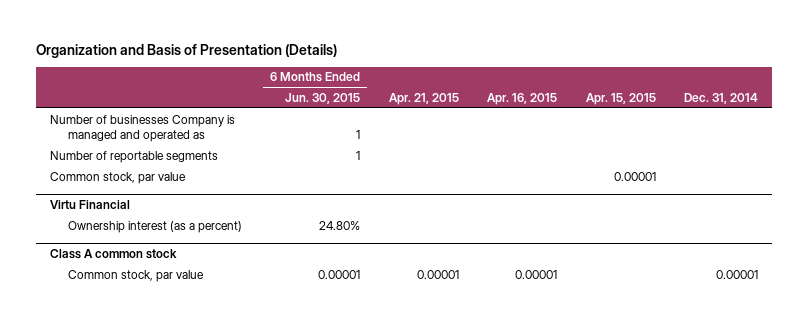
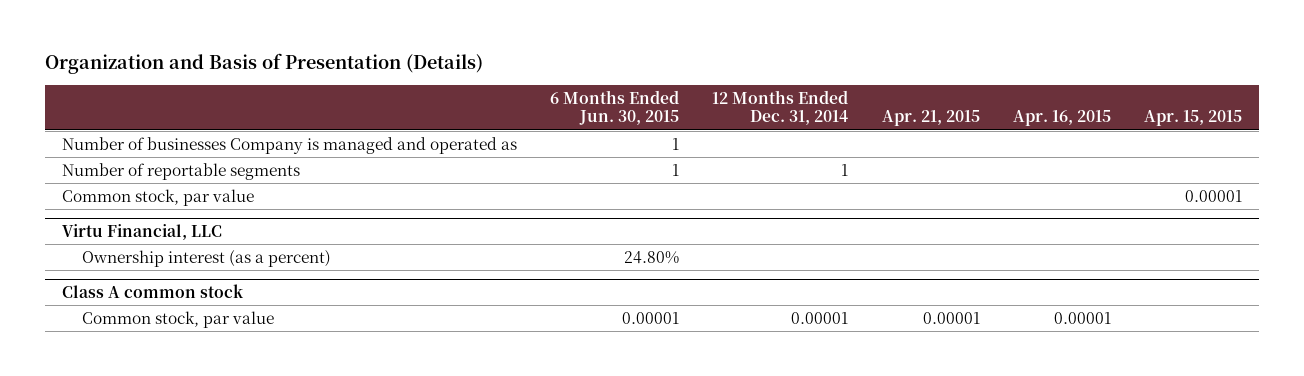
[684,93,759,105] Dec. 31, 2014 -> none
none -> [712,89,849,126] 12 Months Ended Dec. 31, 2014
[50,200,131,210] Virtu Financial -> [61,224,222,241] Virtu Financial, LLC

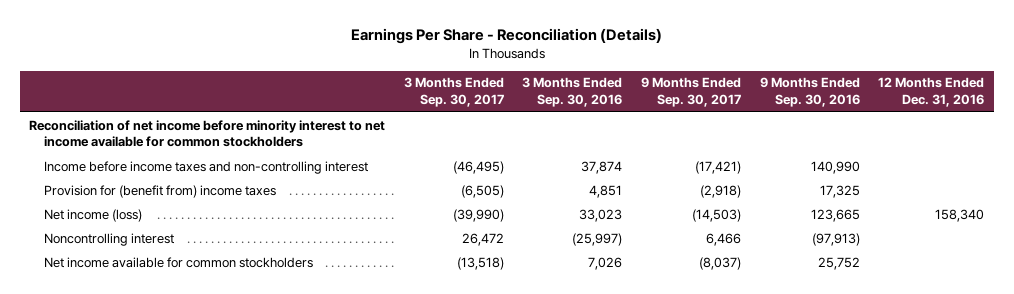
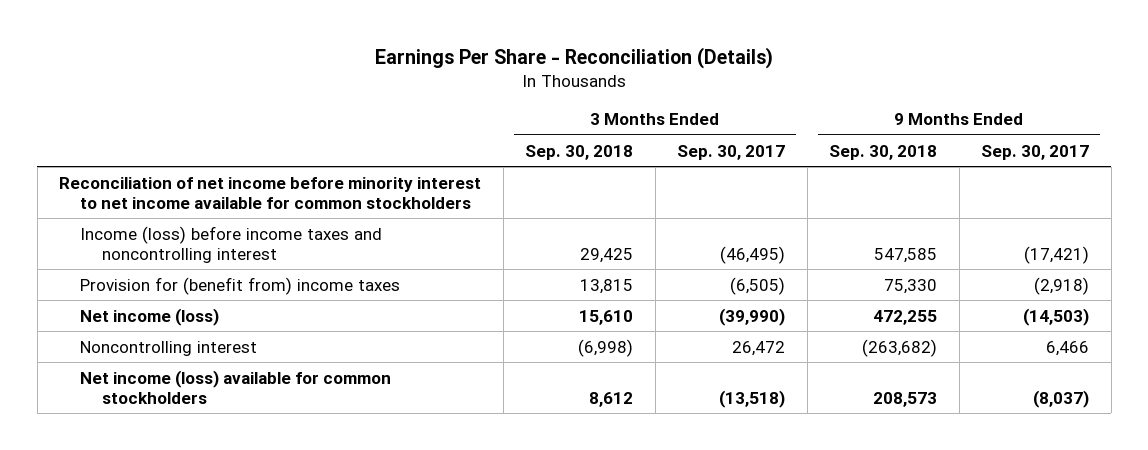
[522,77,623,108] 3 Months Ended Sep. 30, 2016 -> none
[759,77,860,108] 9 Months Ended Sep. 30, 2016 -> none
[878,77,985,108] 12 Months Ended Dec. 31, 2016 -> none
none -> [525,144,634,160] Sep. 30, 2018
none -> [829,144,938,160] Sep. 30, 2018
[44,160,369,174] Income before income taxes and non-controlling interest -> [80,225,383,263] Income (loss) before income taxes and noncontrolling interest
[44,256,314,268] Net income available for common stockholders -> [80,369,392,404] Net income (loss) available for common stockholders

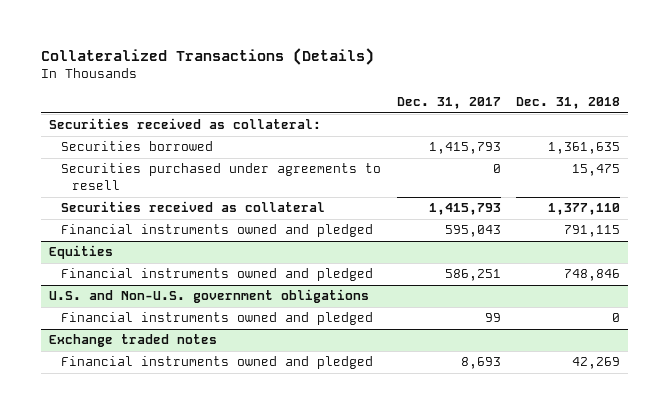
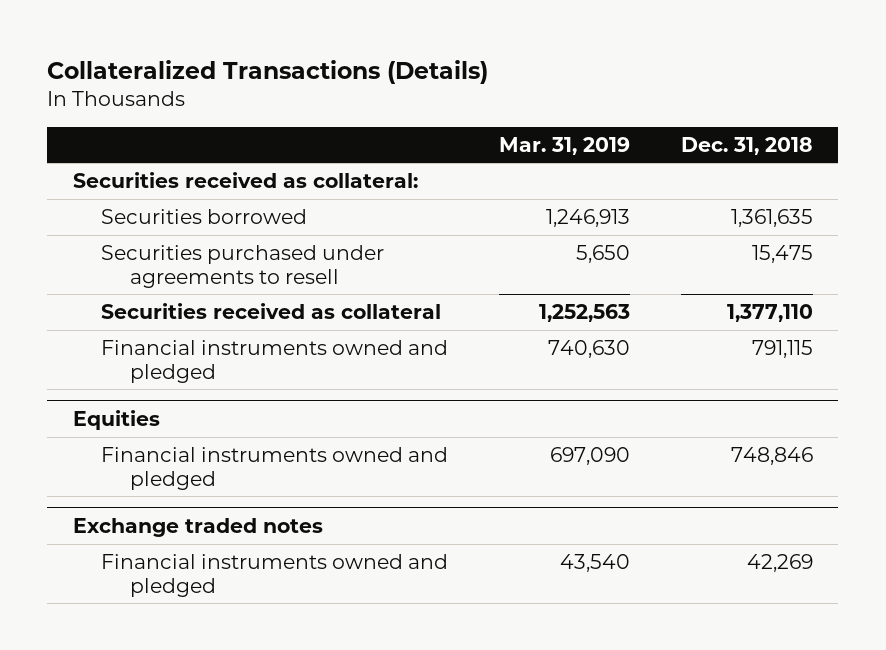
[396,97,501,110] Dec. 31, 2017 -> none
none -> [499,136,631,155] Mar. 31, 2019
[48,289,369,304] U.S. and Non-U.S. government obligations -> none
[60,312,373,326] Financial instruments owned and pledged -> none

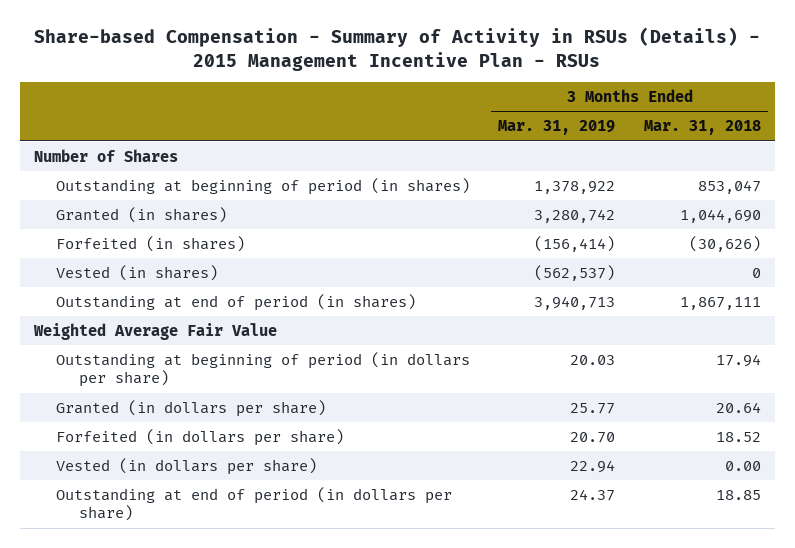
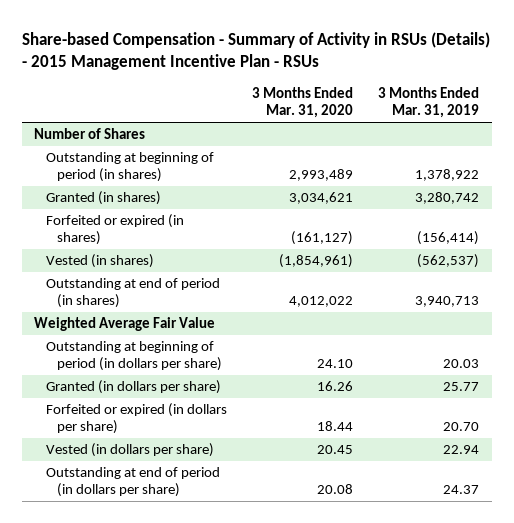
[643,120,761,136] Mar. 31, 2018 -> none
none -> [252,87,354,119] 3 Months Ended Mar. 31, 2020
[56,235,246,252] Forfeited (in shares) -> [45,214,184,246] Forfeited or expired (in shares)
[56,428,345,446] Forfeited (in dollars per share) -> [45,403,227,435] Forfeited or expired (in dollars per share)

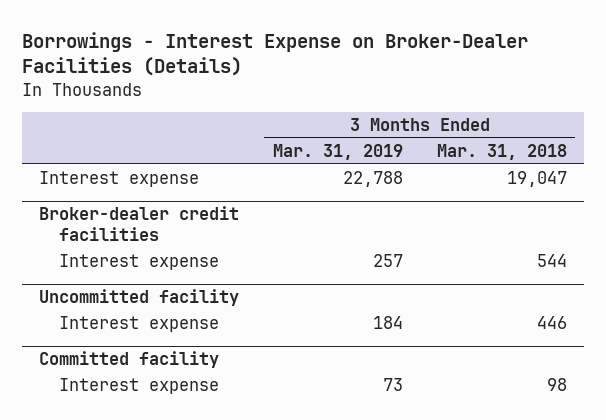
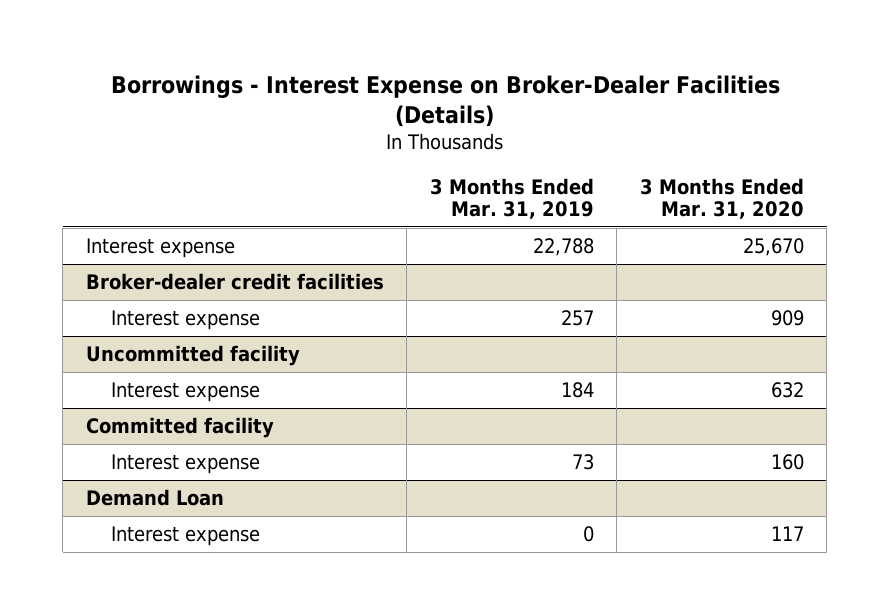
[436,143,567,160] Mar. 31, 2018 -> none
none -> [639,177,804,220] 3 Months Ended Mar. 31, 2020
none -> [85,489,224,507] Demand Loan
none -> [110,526,260,547] Interest expense

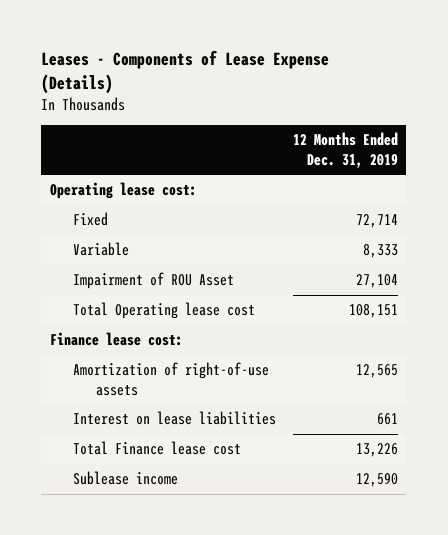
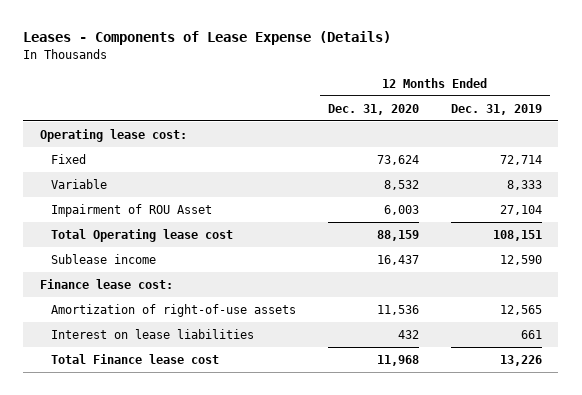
none -> [327,103,419,115] Dec. 31, 2020
[72,471,178,486] Sublease income -> [50,253,156,264] Sublease income

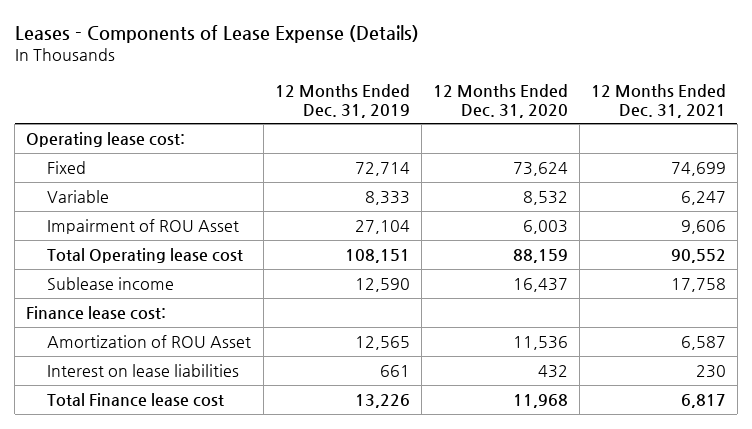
none -> [590,84,726,118] 12 Months Ended Dec. 31, 2021
[50,303,296,317] Amortization of right-of-use assets -> [47,334,252,348] Amortization of ROU Asset

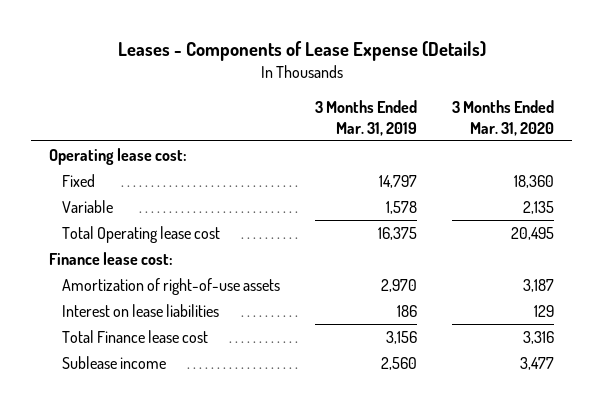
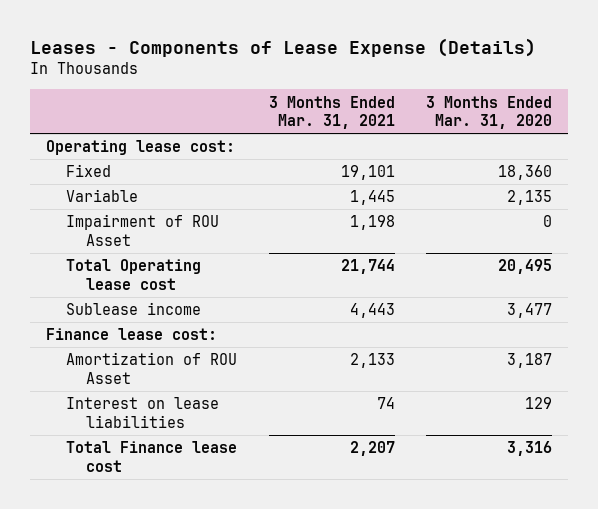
[315,100,418,137] 3 Months Ended Mar. 31, 2019 -> none
none -> [268,95,395,130] 3 Months Ended Mar. 31, 2021
none -> [66,214,220,246] Impairment of ROU Asset
[62,355,167,369] Sublease income -> [66,302,202,316] Sublease income
[62,277,281,295] Amortization of right-of-use assets -> [66,352,238,384] Amortization of ROU Asset

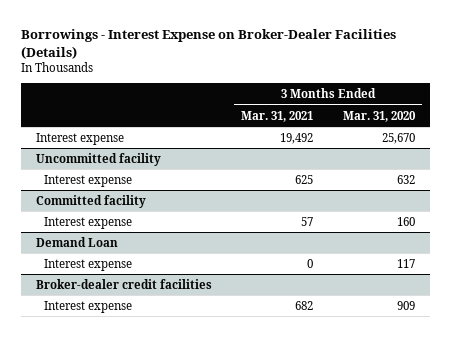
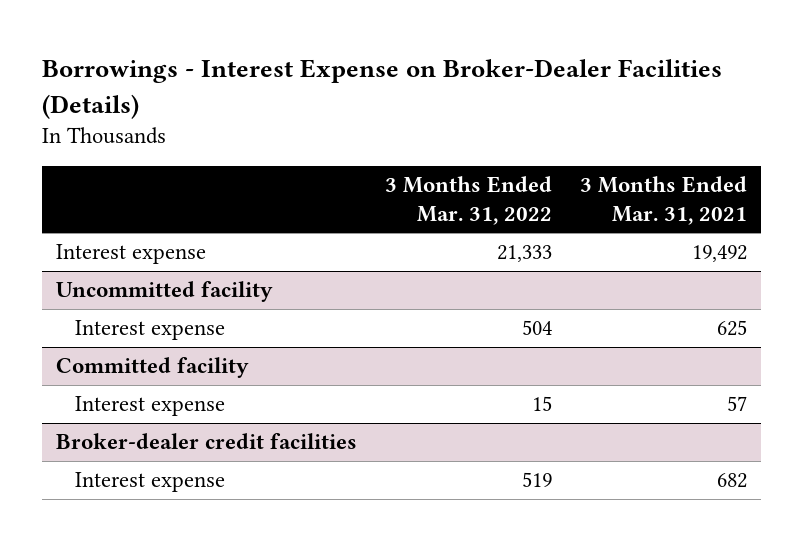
[342,110,416,122] Mar. 31, 2020 -> none
none -> [385,175,553,225] 3 Months Ended Mar. 31, 2022
[35,236,118,247] Demand Loan -> none
[44,258,133,271] Interest expense -> none

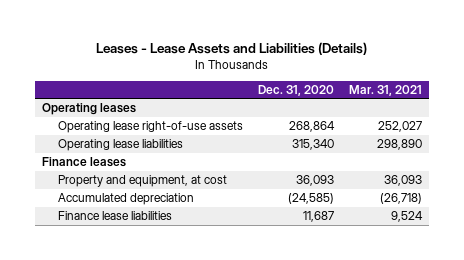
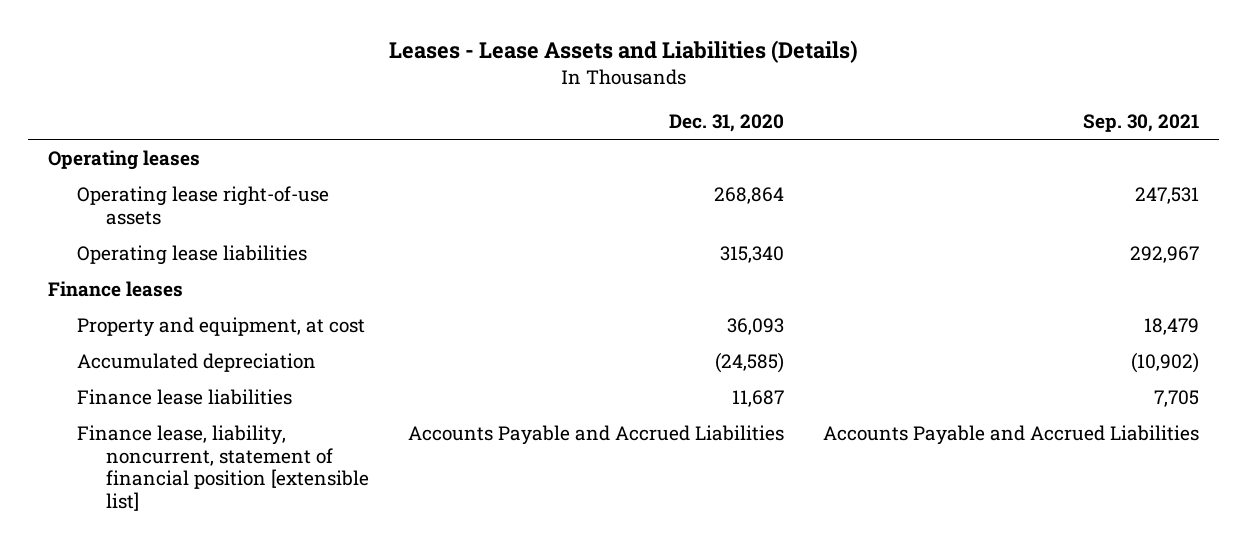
[348,84,422,96] Mar. 31, 2021 -> none
none -> [1083,114,1200,133] Sep. 30, 2021
none -> [77,424,369,511] Finance lease, liability, noncurrent, statement of financial position [extensible list]

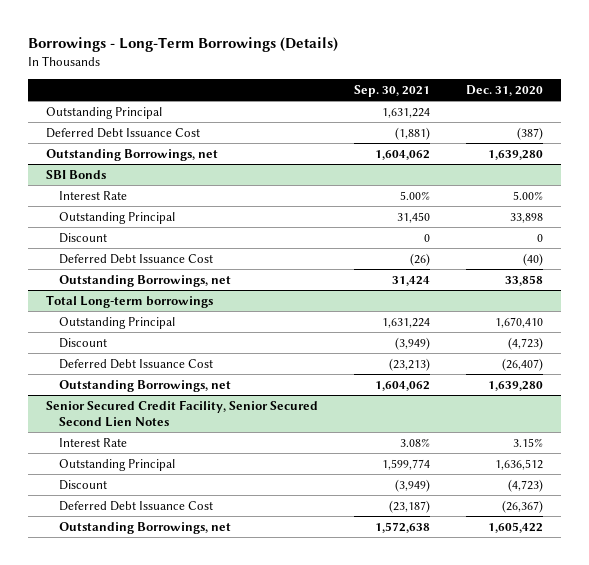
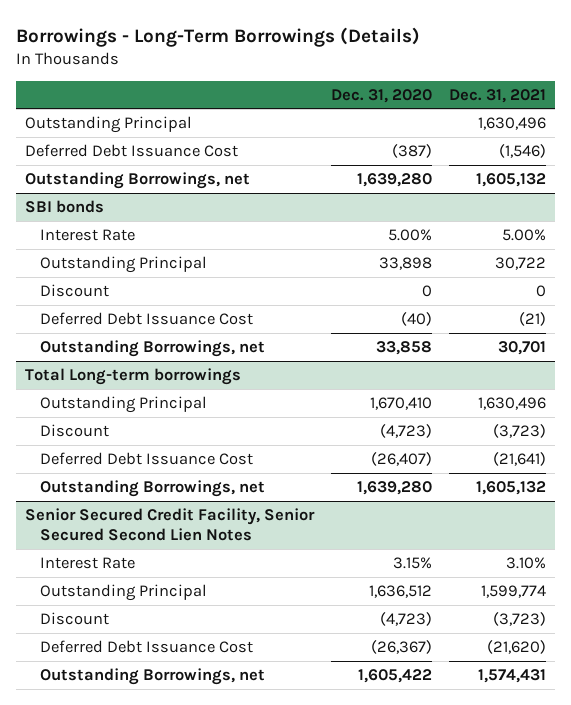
[353,84,430,97] Sep. 30, 2021 -> none
none -> [449,88,547,103] Dec. 31, 2021
[46,169,107,179] SBI Bonds -> [24,200,104,214] SBI bonds

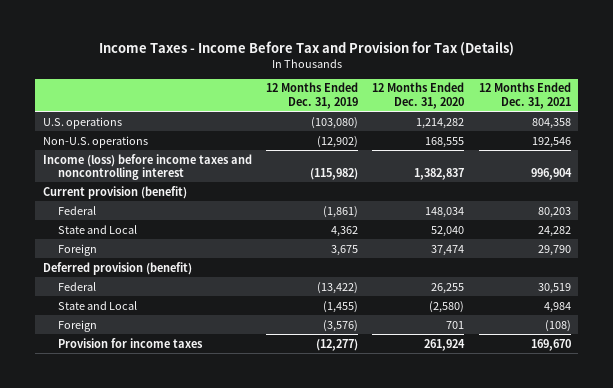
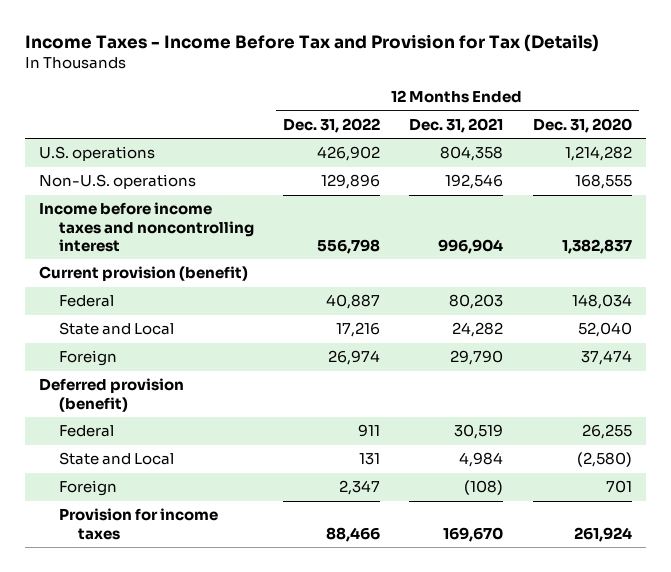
[265,82,358,109] 12 Months Ended Dec. 31, 2019 -> none
none -> [283,117,381,133] Dec. 31, 2022
[42,153,252,180] Income (loss) before income taxes and noncontrolling interest -> [39,202,254,252] Income before income taxes and noncontrolling interest

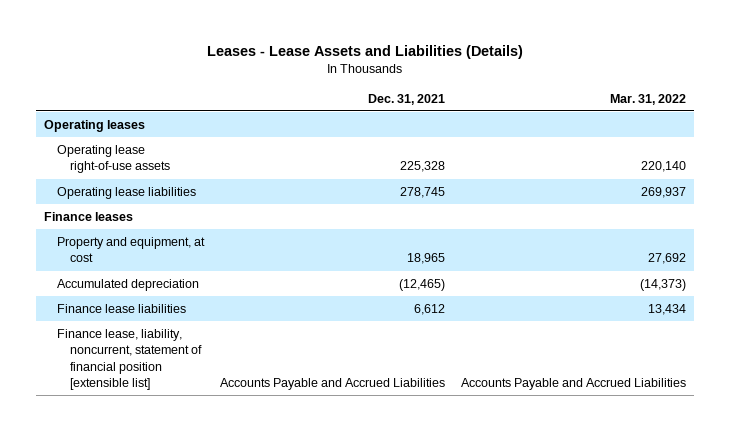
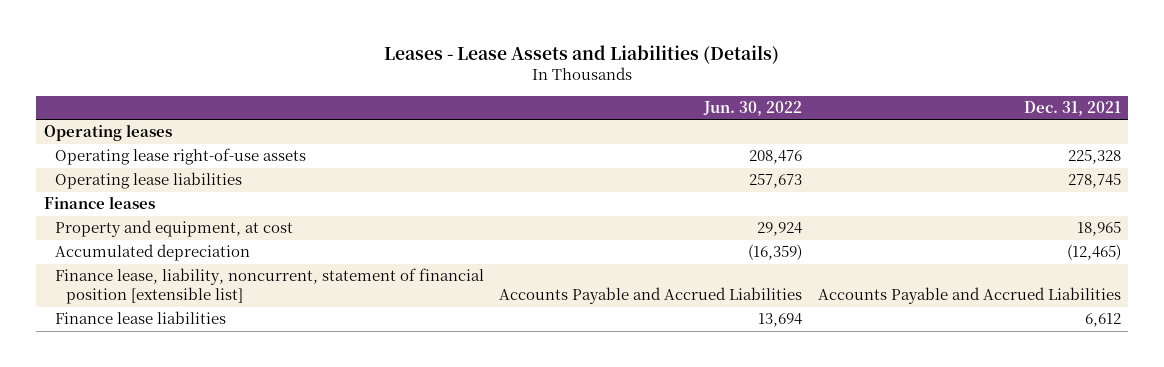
[609,93,686,105] Mar. 31, 2022 -> none
none -> [703,100,803,116] Jun. 30, 2022
[56,303,186,313] Finance lease liabilities -> [55,311,227,325] Finance lease liabilities

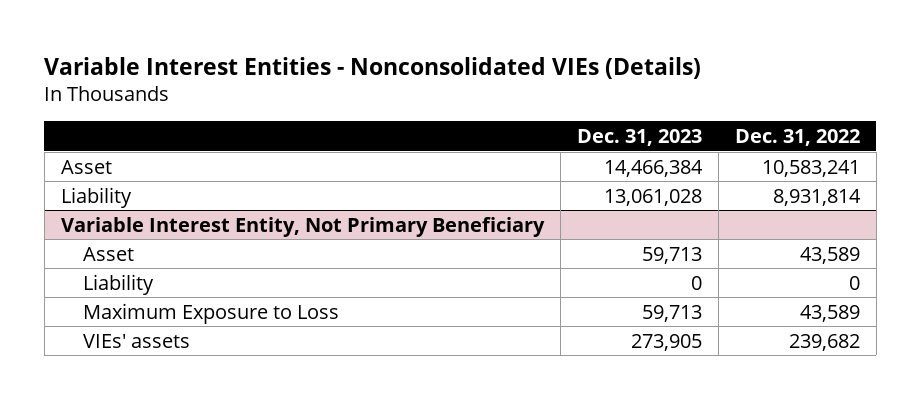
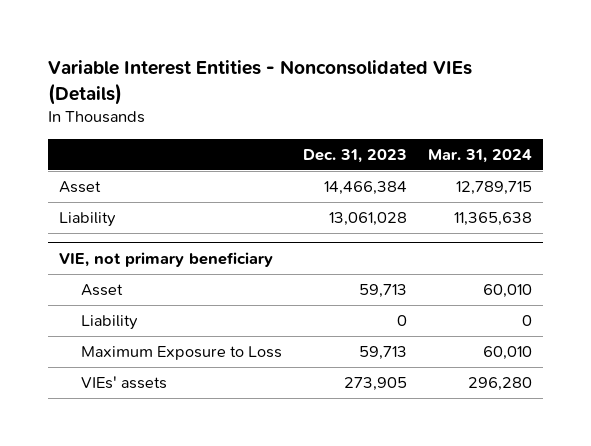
[734,128,860,146] Dec. 31, 2022 -> none
none -> [428,148,533,163] Mar. 31, 2024
[60,216,545,237] Variable Interest Entity, Not Primary Beneficiary -> [58,251,273,267] VIE, not primary beneficiary

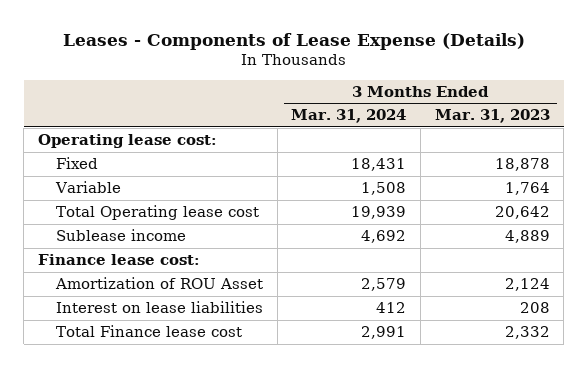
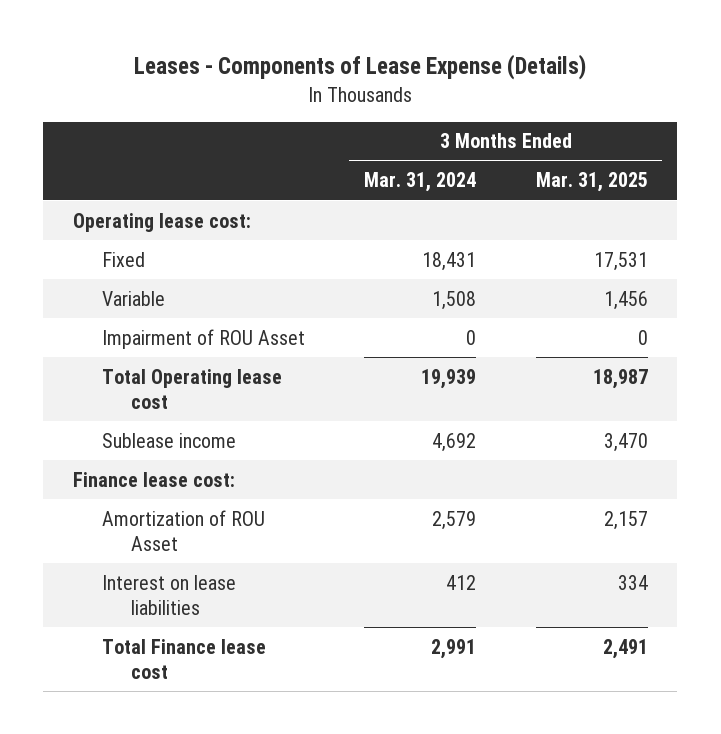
[434,109,550,124] Mar. 31, 2023 -> none
none -> [535,172,648,193] Mar. 31, 2025
none -> [101,328,305,349] Impairment of ROU Asset

